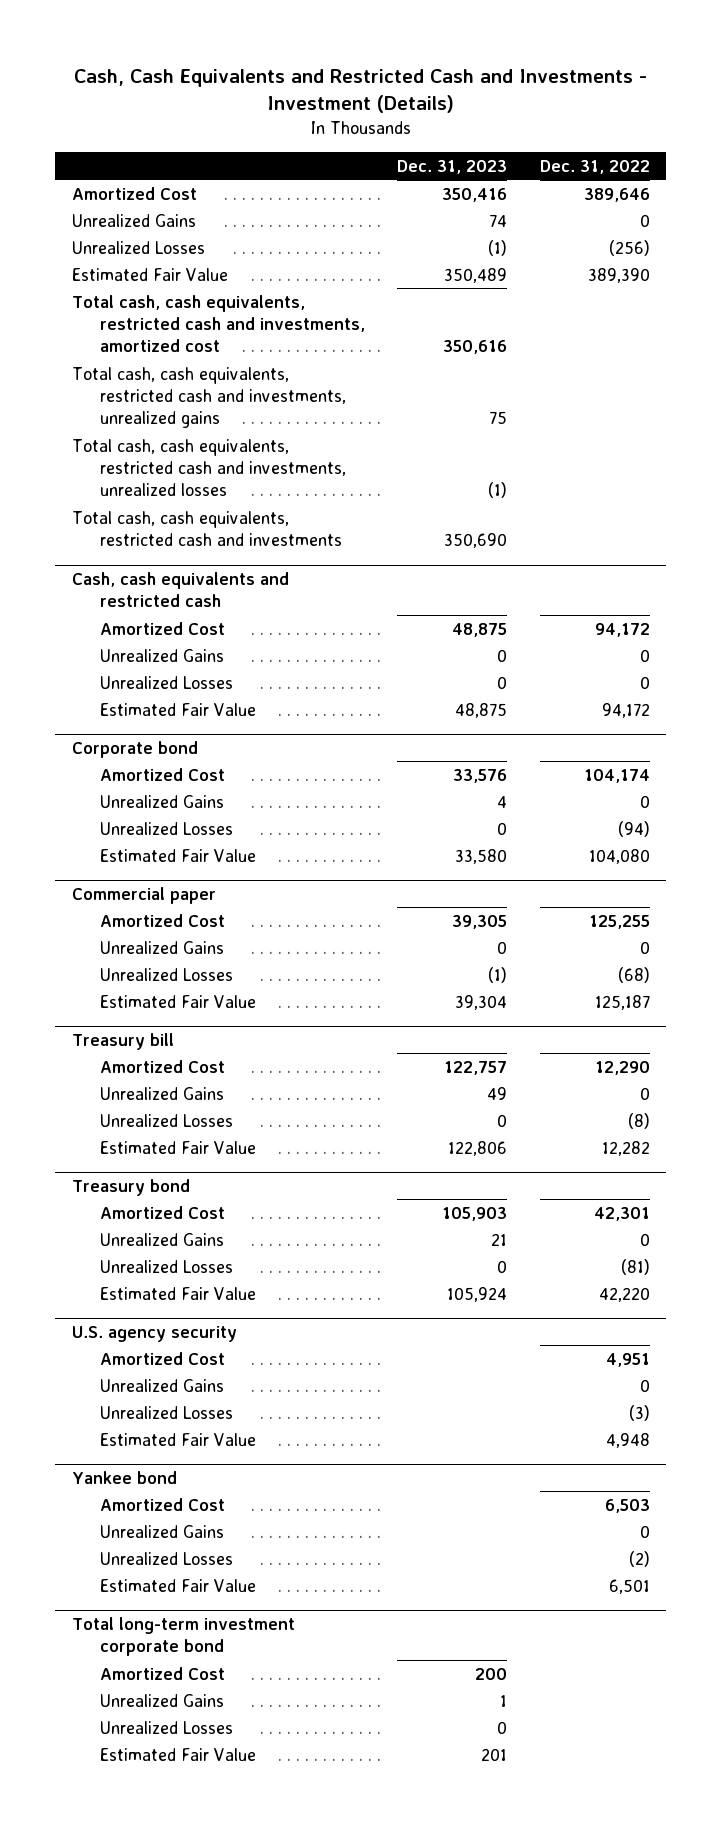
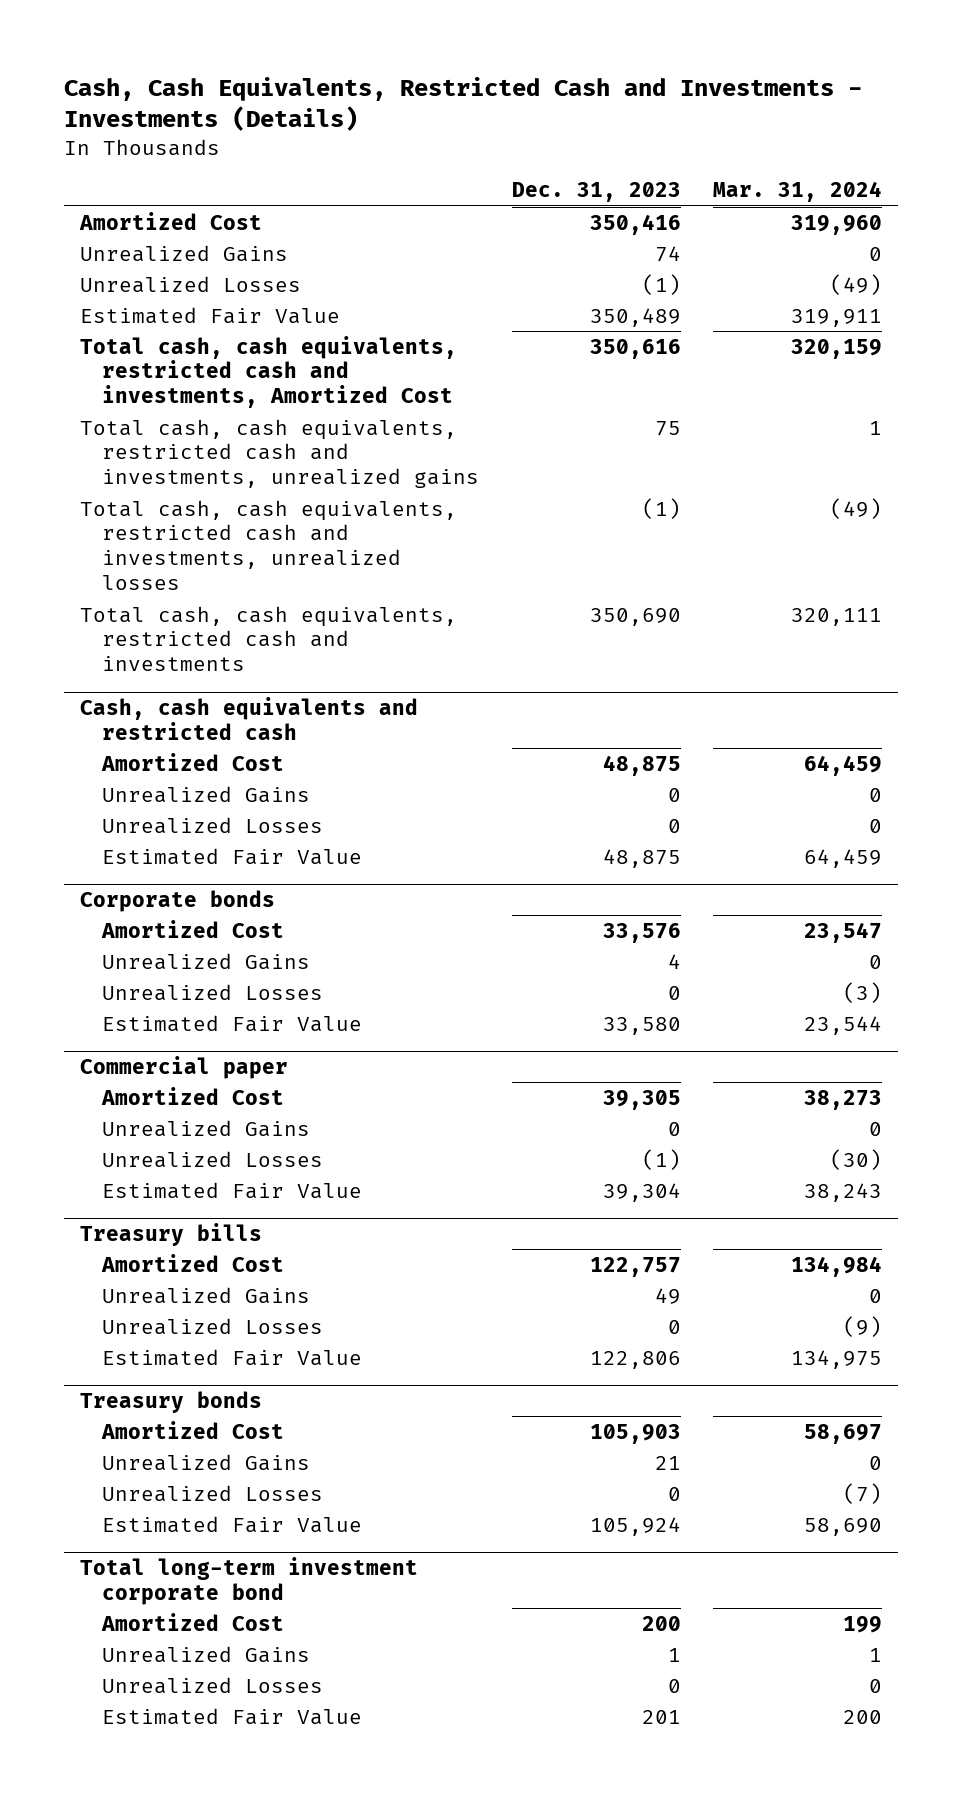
[73,68,647,114] Cash, Cash Equivalents and Restricted Cash and Investments - Investment (Details) -> [64,76,863,132] Cash, Cash Equivalents, Restricted Cash and Investments - Investments (Details)
[539,159,650,174] Dec. 31, 2022 -> none
none -> [713,181,883,203] Mar. 31, 2024
[71,294,365,353] Total cash, cash equivalents, restricted cash and investments, amortized cost -> [80,335,458,409] Total cash, cash equivalents, restricted cash and investments, Amortized Cost
[71,740,198,758] Corporate bond -> [80,890,276,913] Corporate bonds
[71,1032,174,1050] Treasury bill -> [80,1223,263,1247] Treasury bills
[71,1178,190,1196] Treasury bond -> [80,1391,263,1414] Treasury bonds
[71,1325,237,1342] U.S. agency security -> none
[99,1351,225,1365] Amortized Cost -> none
[99,1378,224,1392] Unrealized Gains -> none
[99,1405,233,1419] Unrealized Losses -> none
[99,1432,256,1446] Estimated Fair Value -> none
[71,1470,177,1484] Yankee bond -> none
[99,1497,225,1511] Amortized Cost -> none
[99,1524,224,1538] Unrealized Gains -> none
[99,1551,233,1565] Unrealized Losses -> none
[99,1578,256,1592] Estimated Fair Value -> none

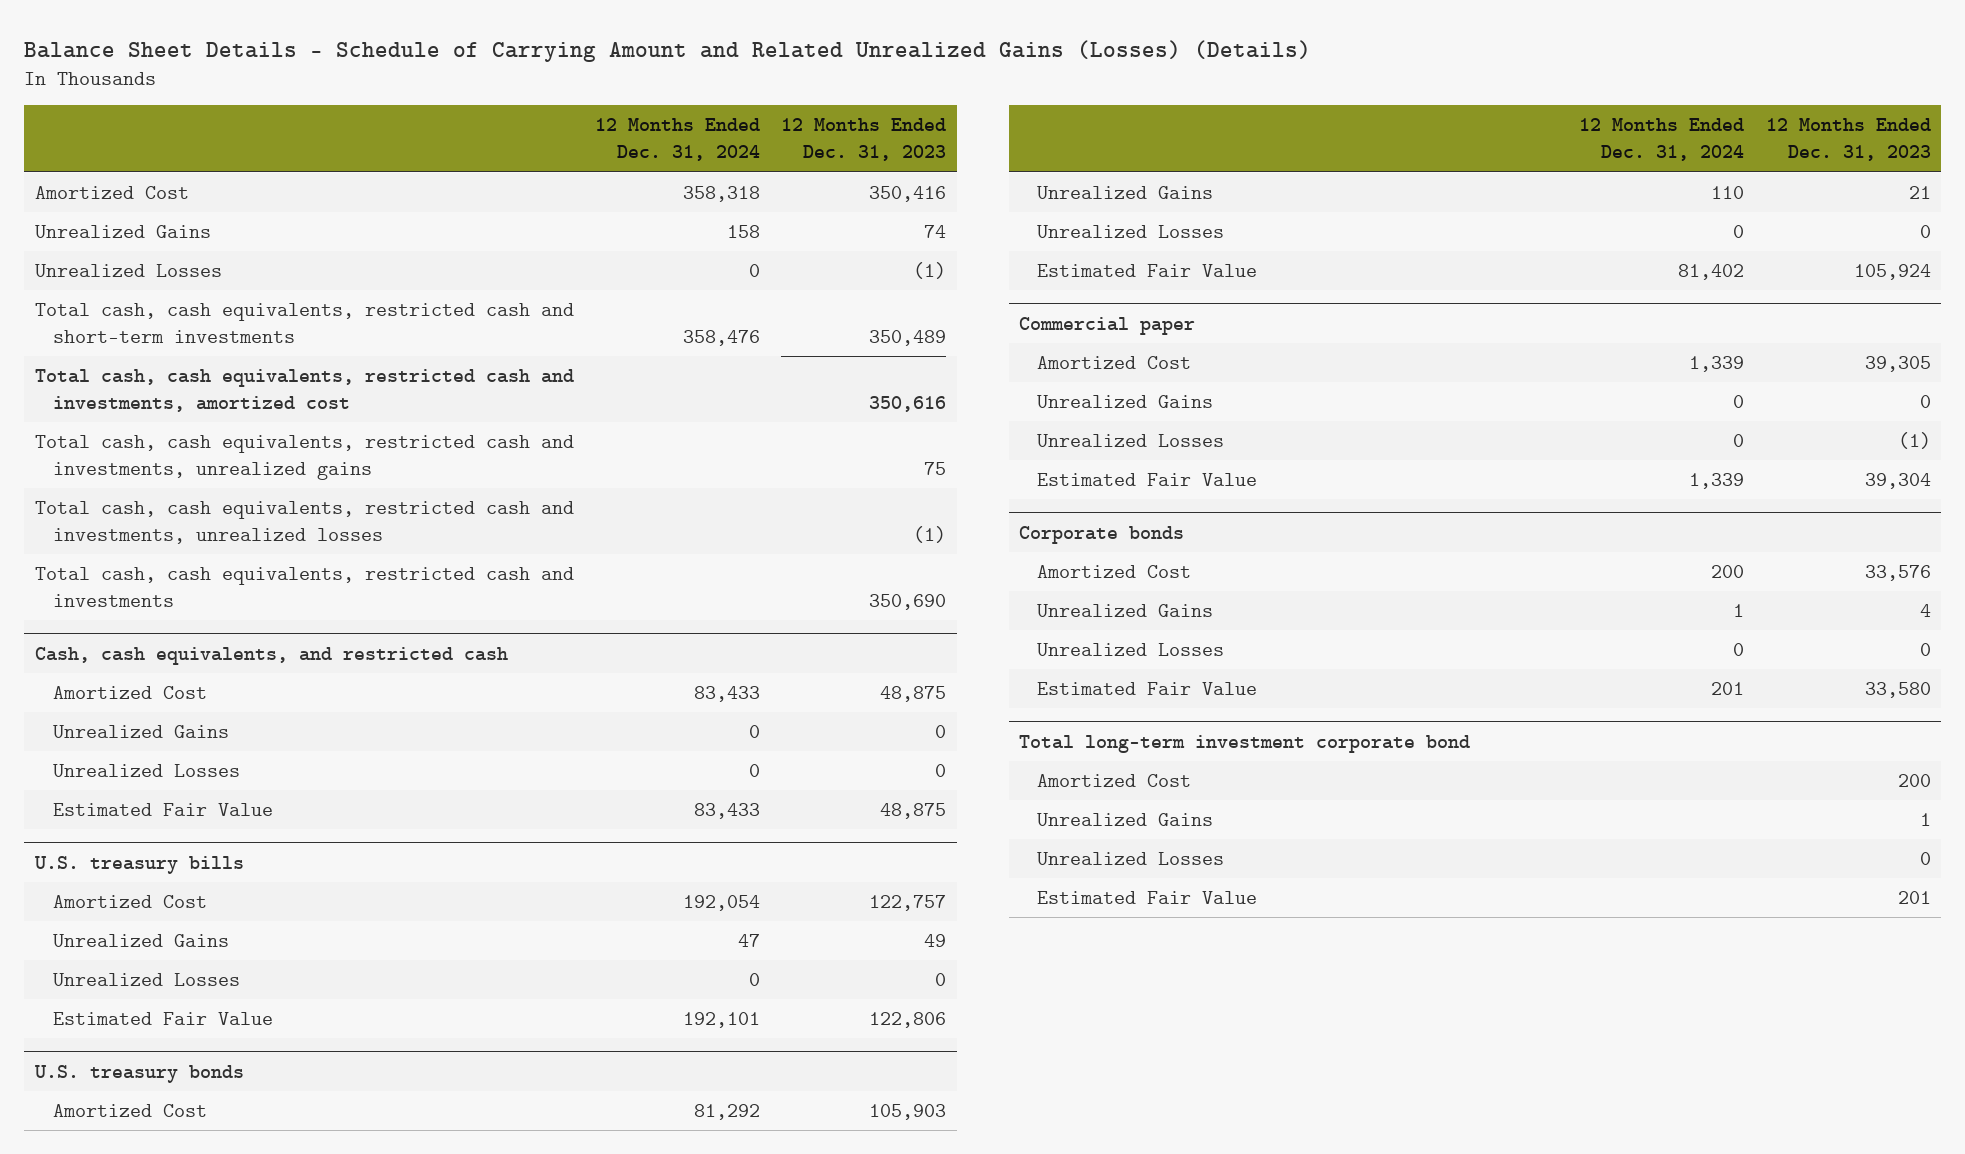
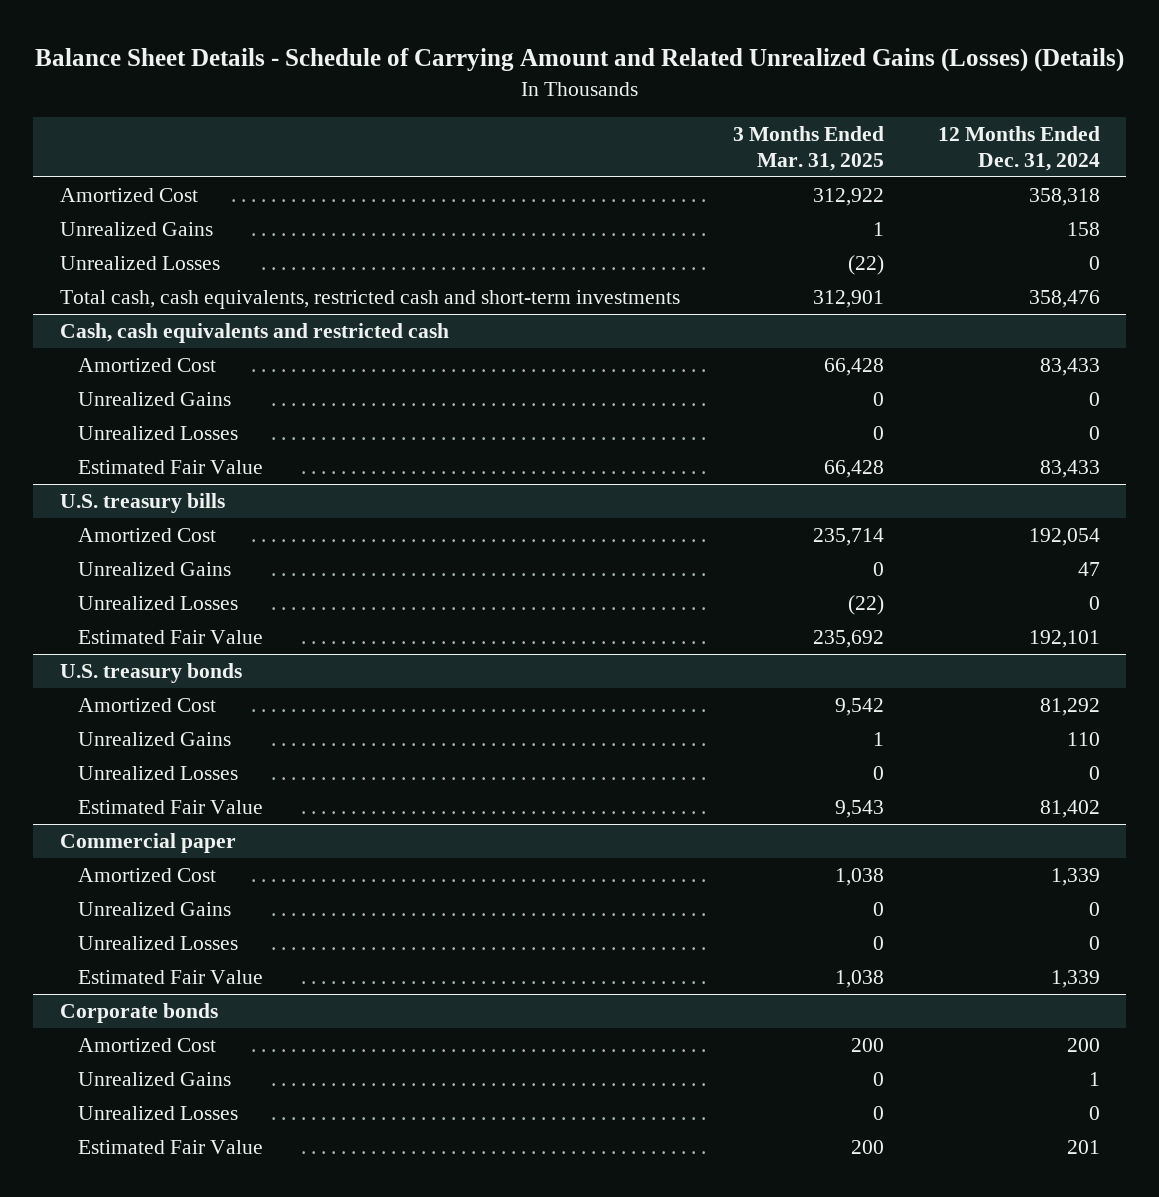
[781,118,947,162] 12 Months Ended Dec. 31, 2023 -> none
none -> [733,125,885,171] 3 Months Ended Mar. 31, 2025
[34,369,574,413] Total cash, cash equivalents, restricted cash and investments, amortized cost -> none
[34,435,574,481] Total cash, cash equivalents, restricted cash and investments, unrealized gains -> none
[34,501,574,545] Total cash, cash equivalents, restricted cash and investments, unrealized losses -> none
[34,567,574,608] Total cash, cash equivalents, restricted cash and investments -> none
[34,646,508,665] Cash, cash equivalents, and restricted cash -> [59,322,449,343] Cash, cash equivalents and restricted cash
[1019,734,1471,753] Total long-term investment corporate bond -> none
[1037,774,1192,788] Amortized Cost -> none
[1037,813,1214,827] Unrealized Gains -> none
[1037,852,1225,866] Unrealized Losses -> none
[1037,891,1258,905] Estimated Fair Value -> none

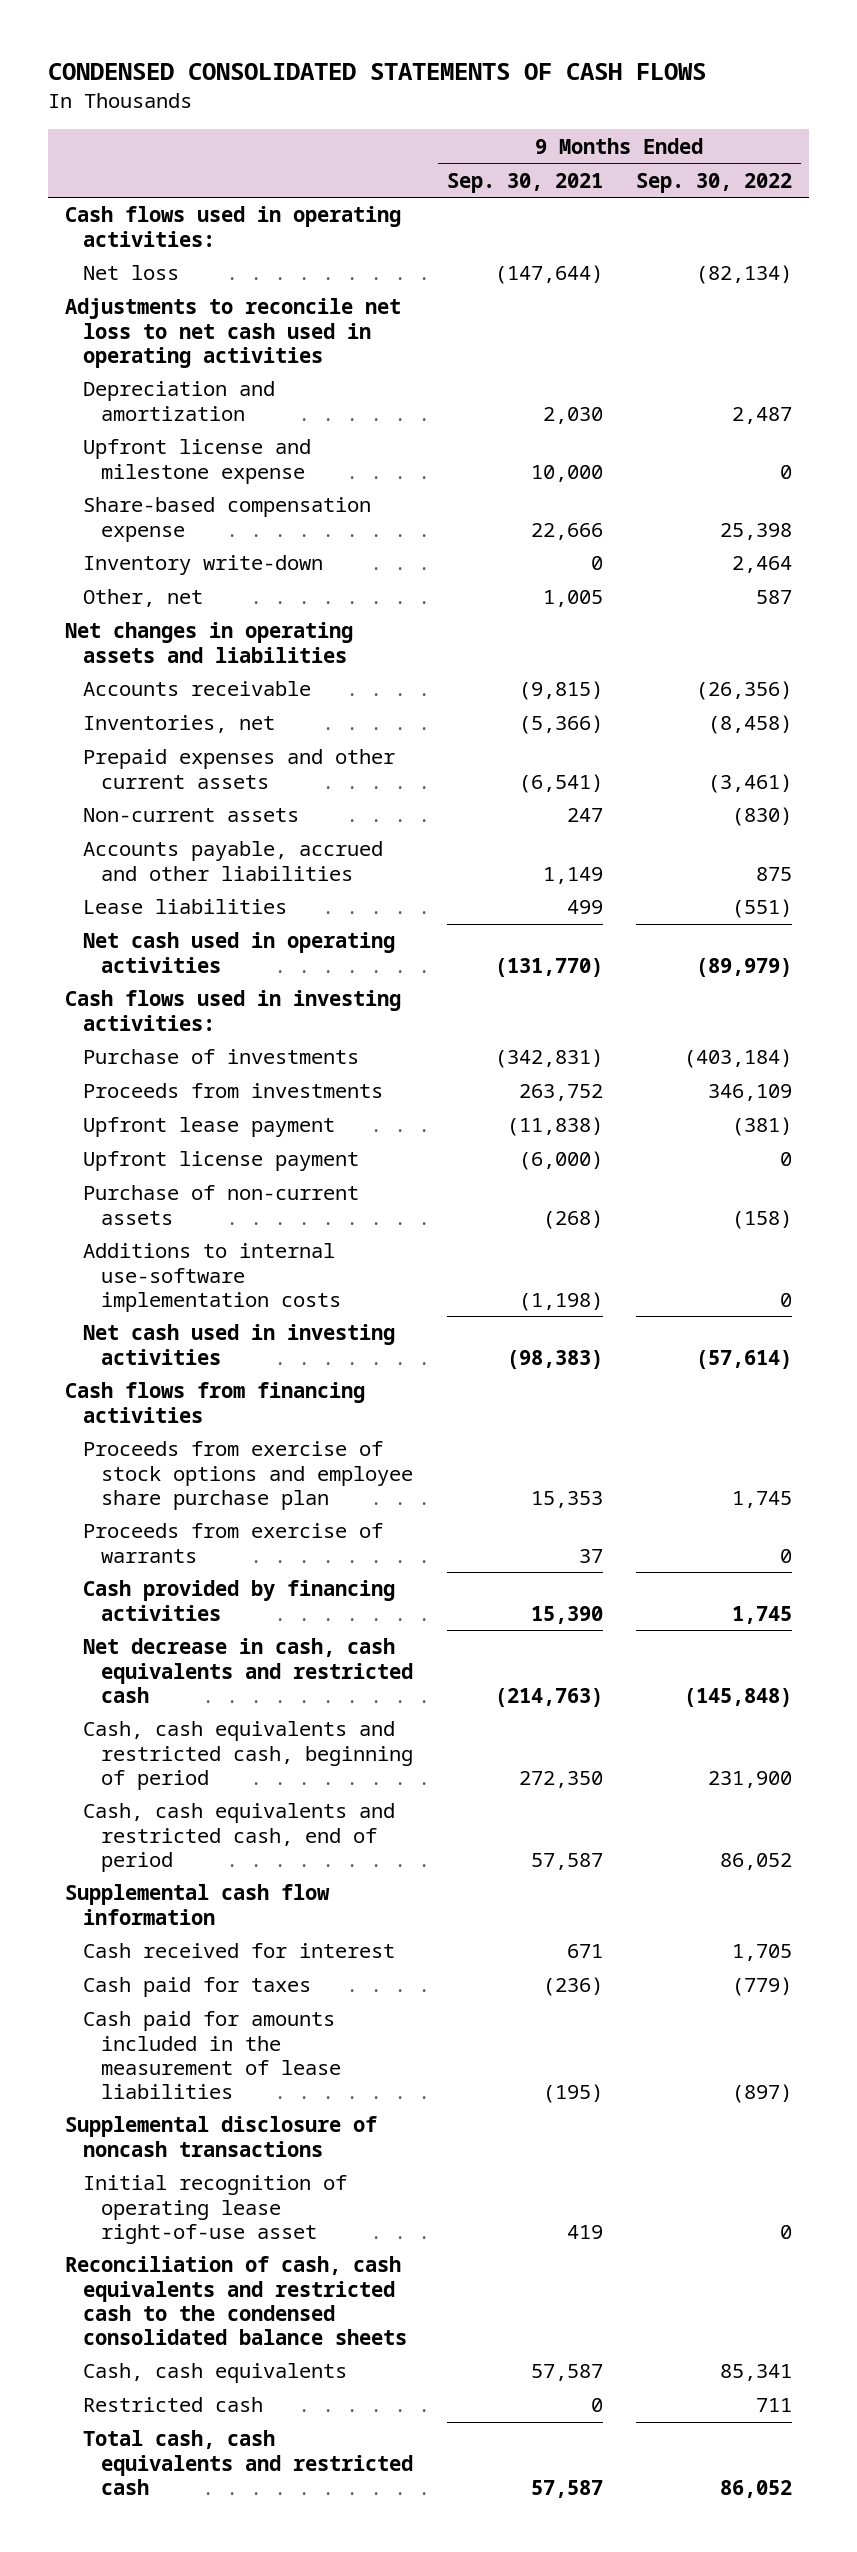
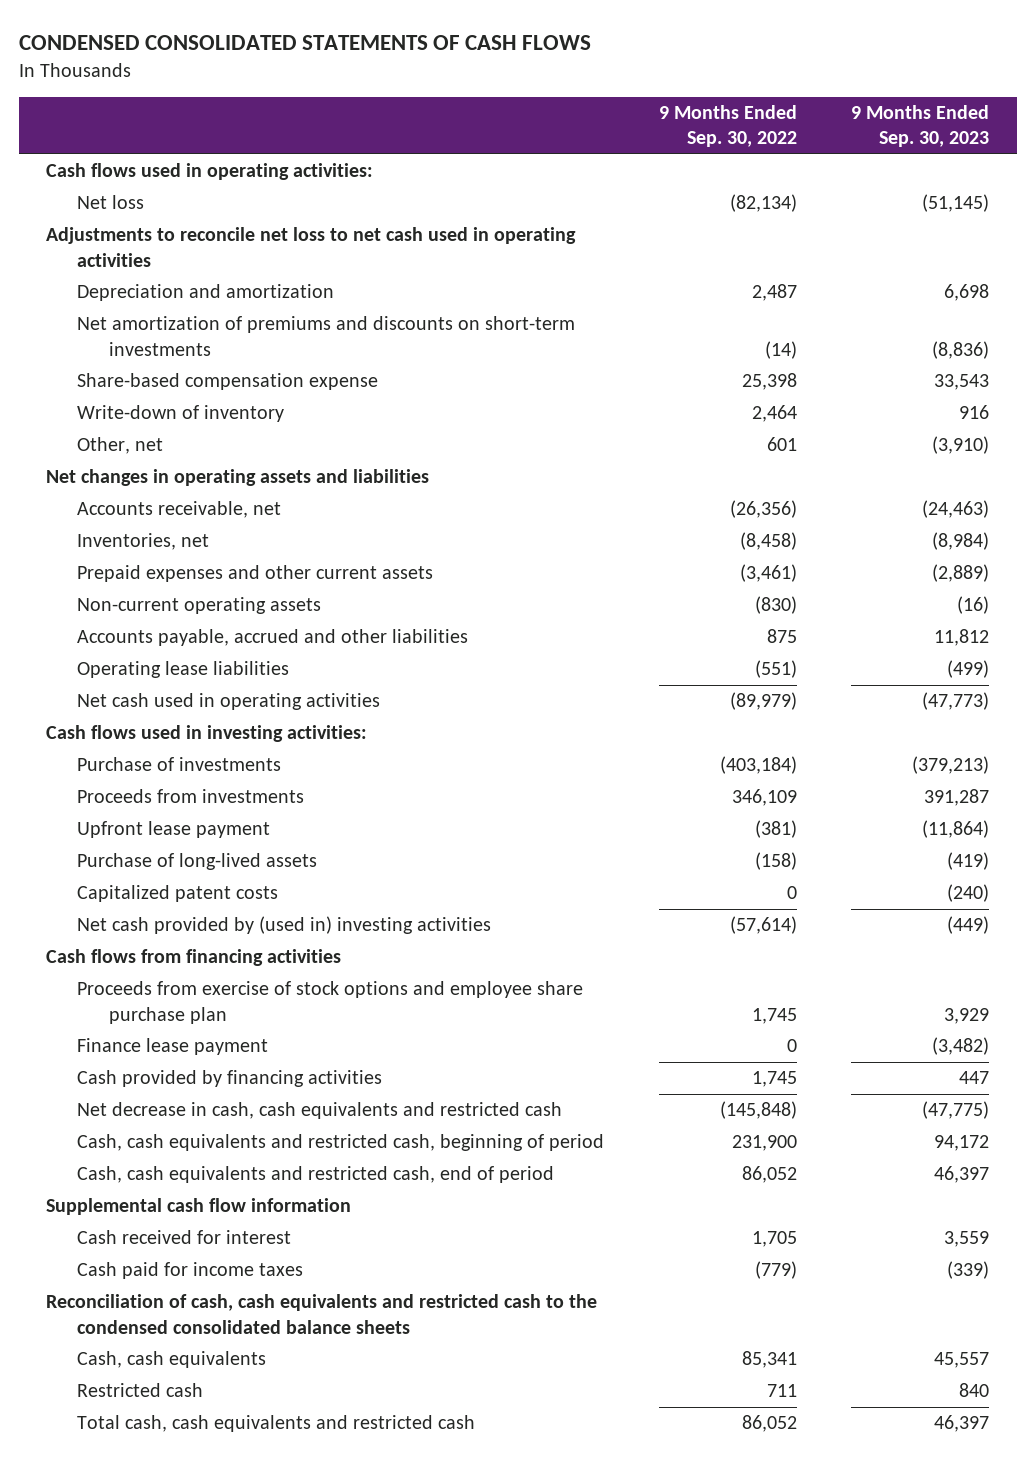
[446,172,603,193] Sep. 30, 2021 -> none
none -> [851,105,990,148] 9 Months Ended Sep. 30, 2023
[82,439,311,484] Upfront license and milestone expense -> none
none -> [77,316,576,356] Net amortization of premiums and discounts on short-term investments
[82,555,323,576] Inventory write-down -> [77,405,285,423] Write-down of inventory
[756,590,793,605] 587 -> [766,437,797,452] 601
[82,681,311,697] Accounts receivable -> [77,501,282,519] Accounts receivable, net
[82,808,299,823] Non-current assets -> [77,597,322,615] Non-current operating assets
[82,899,287,915] Lease liabilities -> [77,661,290,679] Operating lease liabilities
[82,1151,359,1172] Upfront license payment -> none
[82,1243,341,1312] Additions to internal use-software implementation costs -> none
[82,1185,359,1225] Purchase of non-current assets -> [77,853,318,871] Purchase of long-lived assets
none -> [77,885,279,903] Capitalized patent costs
[82,1324,395,1365] Net cash used in investing activities -> [77,916,492,935] Net cash provided by (used in) investing activities
[82,1523,383,1563] Proceeds from exercise of warrants -> none
none -> [77,1038,269,1056] Finance lease payment
[82,2011,341,2099] Cash paid for amounts included in the measurement of lease liabilities -> none
[64,2116,377,2157] Supplemental disclosure of noncash transactions -> none
[82,2175,347,2244] Initial recognition of operating lease right-of-use asset -> none
[82,1977,311,1998] Cash paid for taxes -> [77,1262,304,1280] Cash paid for income taxes

